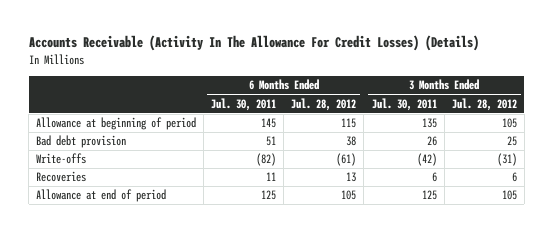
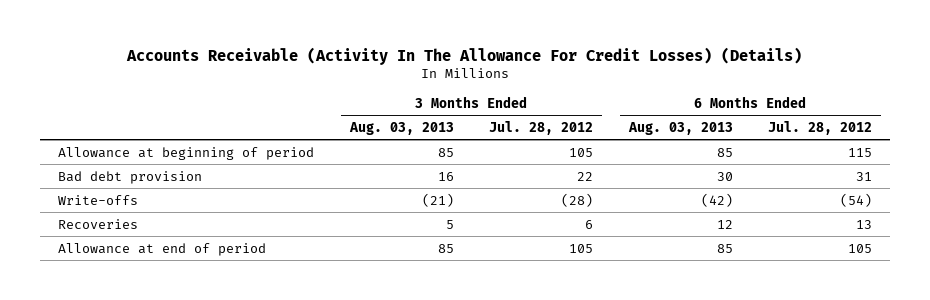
[211,97,277,111] Jul. 30, 2011 -> none
[371,97,437,111] Jul. 30, 2011 -> none
none -> [348,121,454,135] Aug. 03, 2013
none -> [627,121,733,135] Aug. 03, 2013
[346,136,357,147] 38 -> [855,171,872,181] 31
[506,136,517,147] 25 -> [577,171,594,181] 22
[336,153,357,167] (61) -> [839,192,872,207] (54)
[496,153,517,167] (31) -> [561,192,594,207] (28)

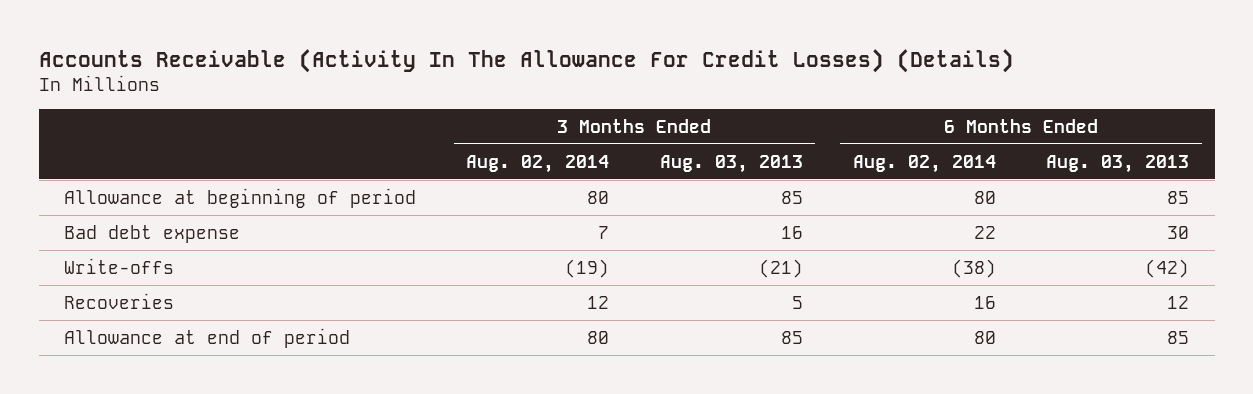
[489,120,594,135] Jul. 28, 2012 -> none
[767,120,872,135] Jul. 28, 2012 -> none
none -> [466,154,610,173] Aug. 02, 2014
none -> [853,154,997,173] Aug. 02, 2014
[58,170,203,184] Bad debt provision -> [63,224,240,243] Bad debt expense

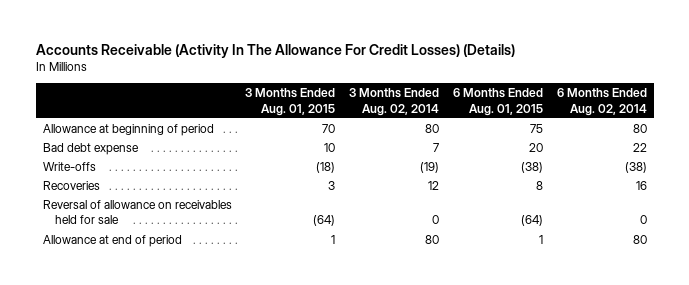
[659,154,803,173] Aug. 03, 2013 -> none
[1046,154,1190,173] Aug. 03, 2013 -> none
none -> [245,88,336,116] 3 Months Ended Aug. 01, 2015
none -> [453,88,544,116] 6 Months Ended Aug. 01, 2015
none -> [42,199,232,225] Reversal of allowance on receivables held for sale

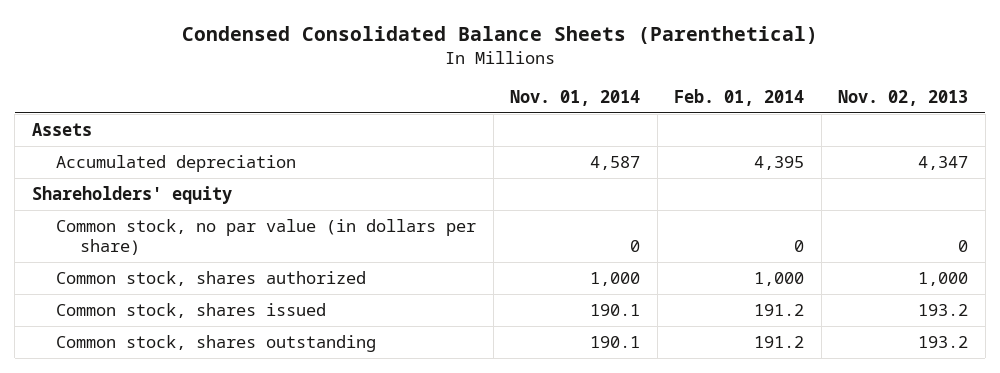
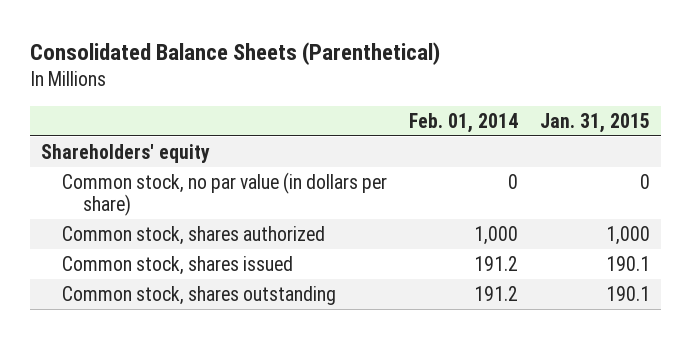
[182,26,819,45] Condensed Consolidated Balance Sheets (Parenthetical) -> [30,42,441,66] Consolidated Balance Sheets (Parenthetical)
[510,89,641,106] Nov. 01, 2014 -> none
[838,89,969,106] Nov. 02, 2013 -> none
none -> [539,112,650,133] Jan. 31, 2015
[31,122,92,136] Assets -> none
[56,154,297,172] Accumulated depreciation -> none

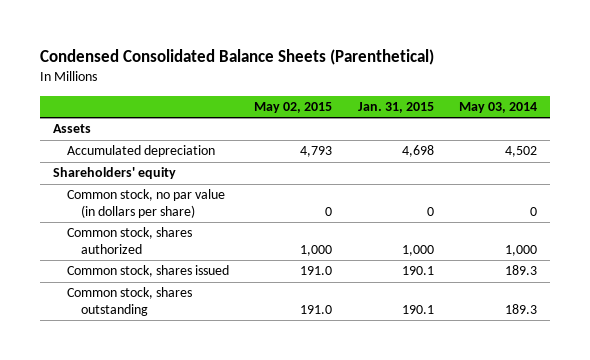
[30,42,441,66] Consolidated Balance Sheets (Parenthetical) -> [40,49,435,66] Condensed Consolidated Balance Sheets (Parenthetical)
[408,112,518,133] Feb. 01, 2014 -> none
none -> [254,101,333,113] May 02, 2015
none -> [459,101,538,113] May 03, 2014
none -> [52,124,91,134] Assets
none -> [66,145,215,158] Accumulated depreciation

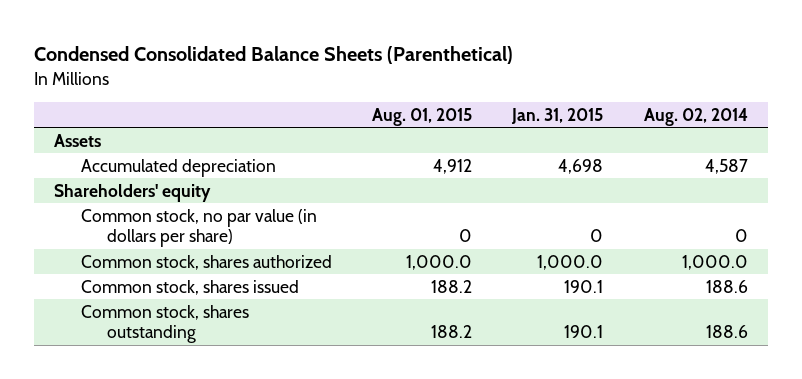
[254,101,333,113] May 02, 2015 -> none
[459,101,538,113] May 03, 2014 -> none
none -> [371,108,472,127] Aug. 01, 2015
none -> [643,108,748,127] Aug. 02, 2014
[401,245,434,257] 1,000 -> [537,254,604,270] 1,000.0

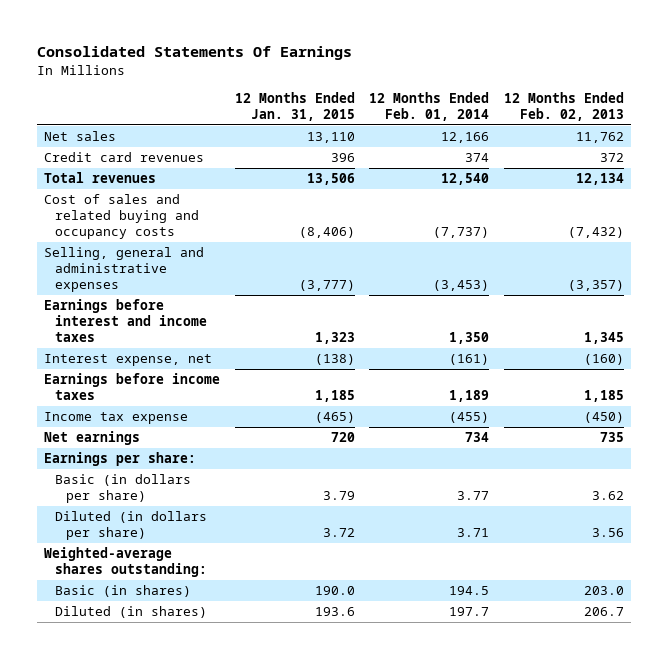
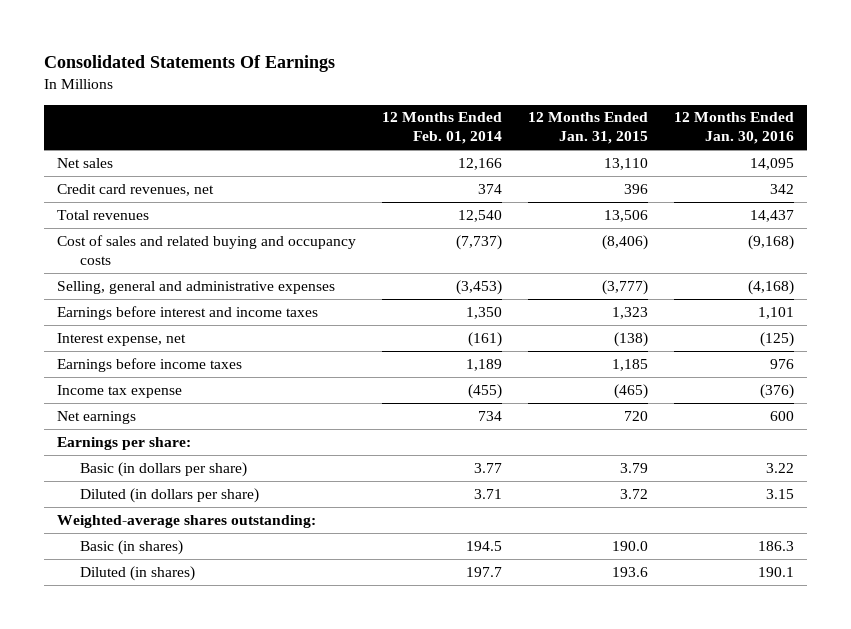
[503,92,624,121] 12 Months Ended Feb. 02, 2013 -> none
none -> [674,112,795,145] 12 Months Ended Jan. 30, 2016
[44,152,205,163] Credit card revenues -> [57,183,215,196] Credit card revenues, net

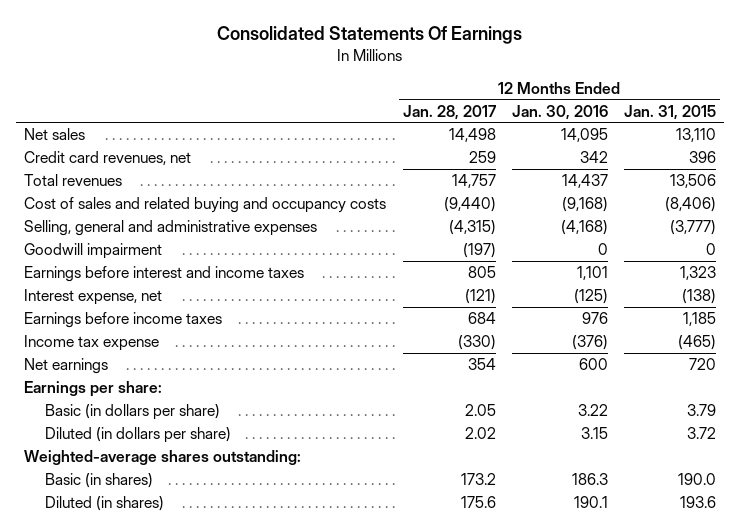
[382,112,503,145] 12 Months Ended Feb. 01, 2014 -> none
none -> [402,104,496,120] Jan. 28, 2017
none -> [24,243,163,260] Goodwill impairment

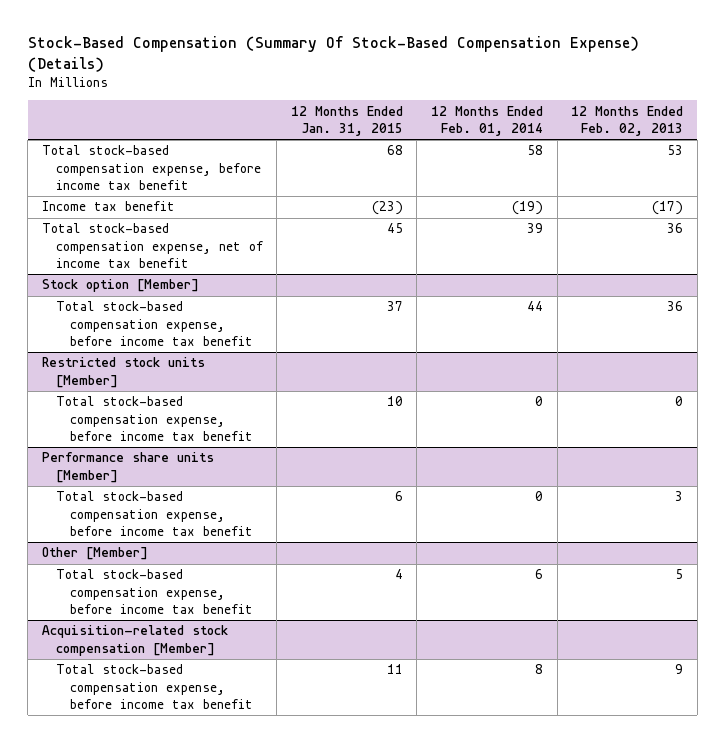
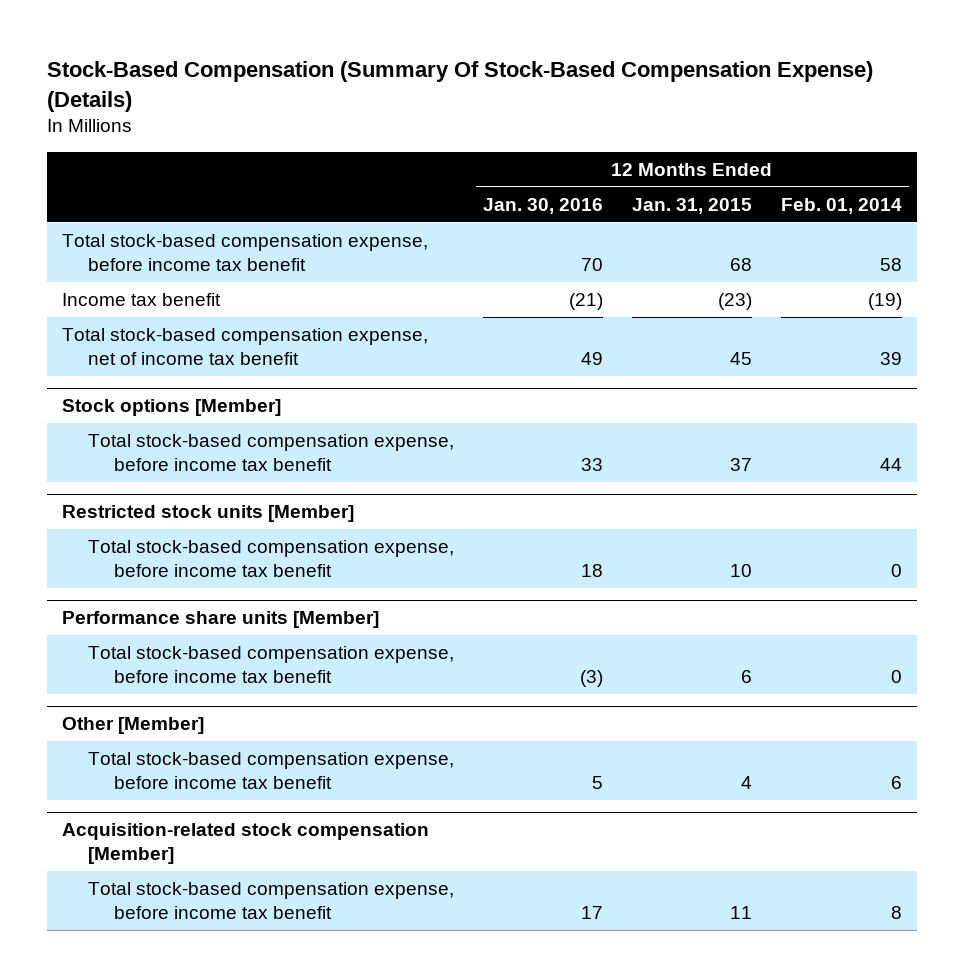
[571,105,684,136] 12 Months Ended Feb. 02, 2013 -> none
none -> [482,197,603,214] Jan. 30, 2016
[41,279,199,293] Stock option [Member] -> [61,399,281,417] Stock options [Member]

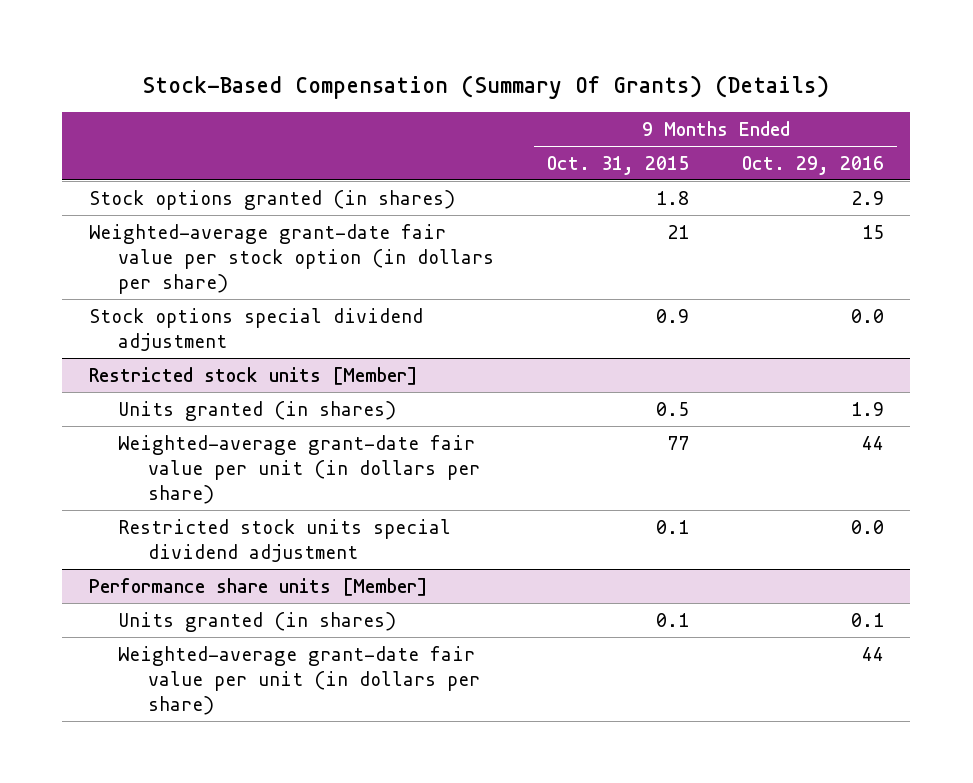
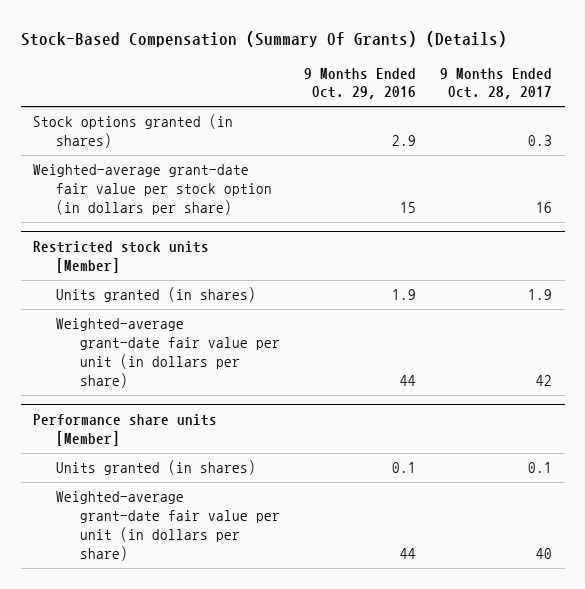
[547,155,690,175] Oct. 31, 2015 -> none
none -> [440,67,553,100] 9 Months Ended Oct. 28, 2017
[88,307,423,351] Stock options special dividend adjustment -> none
[118,518,452,562] Restricted stock units special dividend adjustment -> none

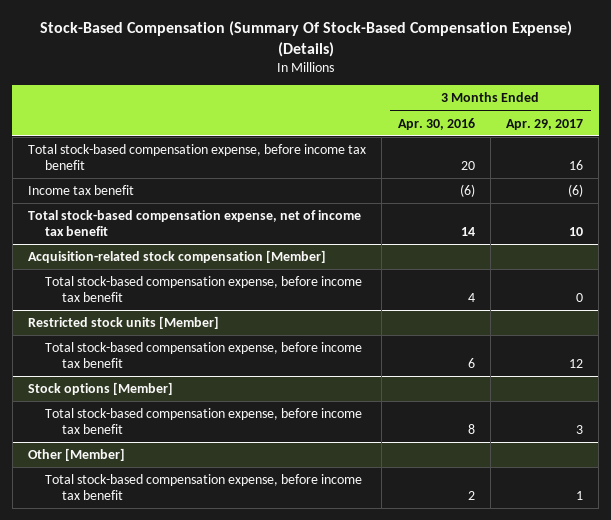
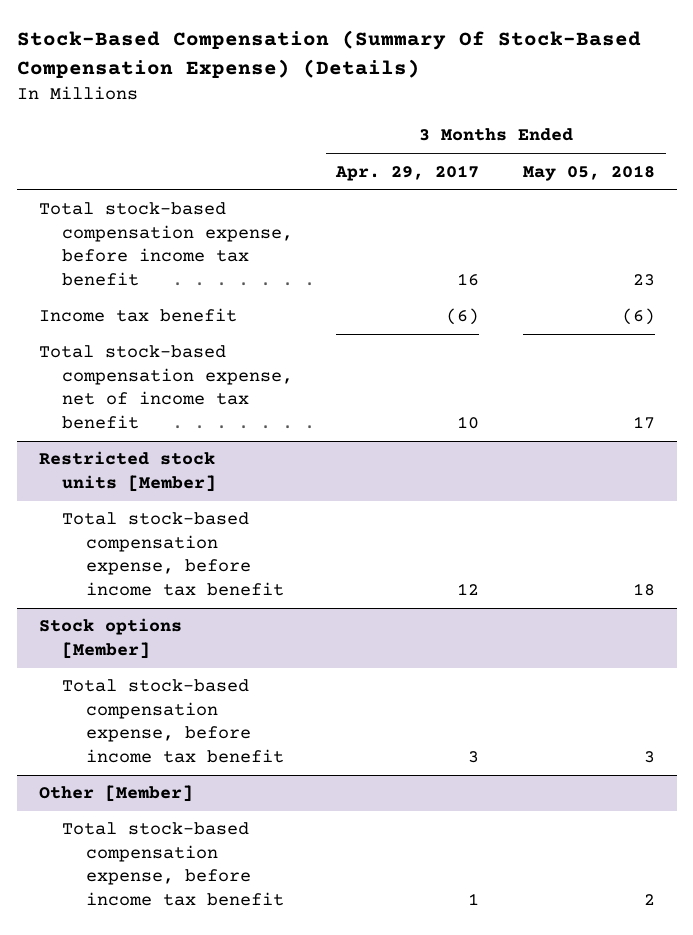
[397,117,475,130] Apr. 30, 2016 -> none
none -> [522,164,655,181] May 05, 2018
[28,249,327,263] Acquisition-related stock compensation [Member] -> none
[44,275,362,302] Total stock-based compensation expense, before income tax benefit -> none

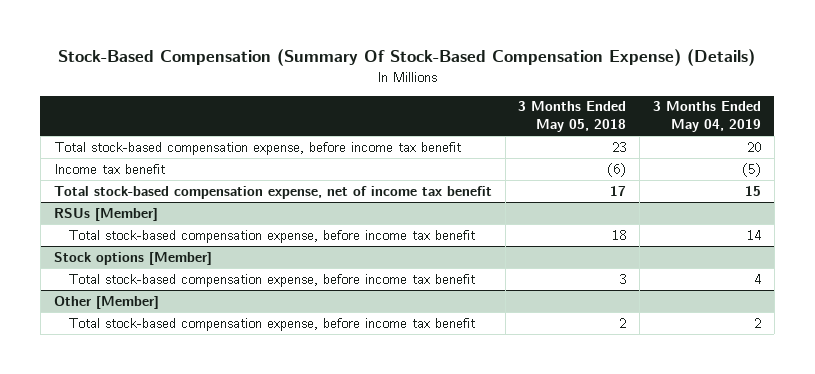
[335,164,480,181] Apr. 29, 2017 -> none
none -> [653,101,762,133] 3 Months Ended May 04, 2019
[38,451,217,492] Restricted stock units [Member] -> [53,207,158,221] RSUs [Member]

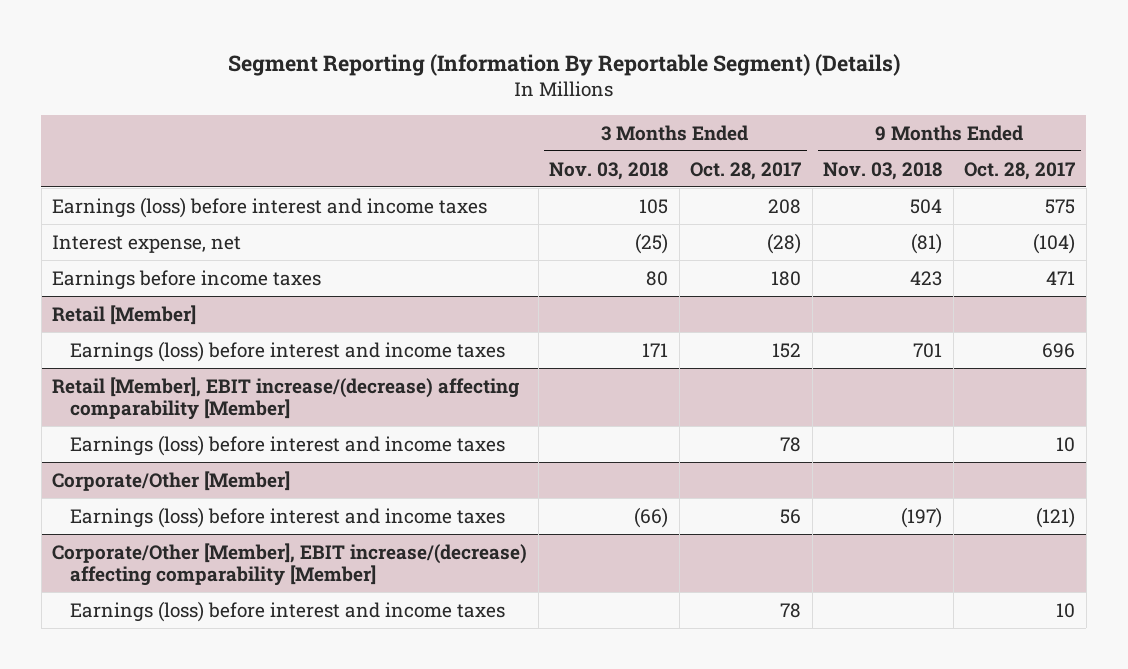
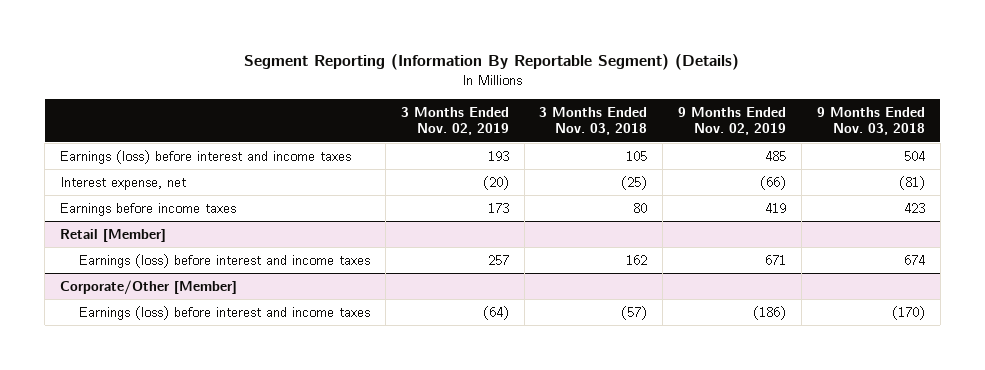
[690,161,802,180] Oct. 28, 2017 -> none
[964,161,1076,180] Oct. 28, 2017 -> none
none -> [400,106,509,136] 3 Months Ended Nov. 02, 2019
none -> [678,106,787,136] 9 Months Ended Nov. 02, 2019
[52,376,520,420] Retail [Member], EBIT increase/(decrease) affecting comparability [Member] -> none
[69,434,505,456] Earnings (loss) before interest and income taxes -> none
[642,342,669,357] 171 -> [626,254,648,265] 162
[913,342,943,358] 701 -> [903,254,925,265] 674
[52,542,528,586] Corporate/Other [Member], EBIT increase/(decrease) affecting comparability [Member] -> none
[69,600,505,622] Earnings (loss) before interest and income taxes -> none
[634,506,669,528] (66) -> [621,305,648,320] (57)
[901,506,943,528] (197) -> [891,305,925,320] (170)

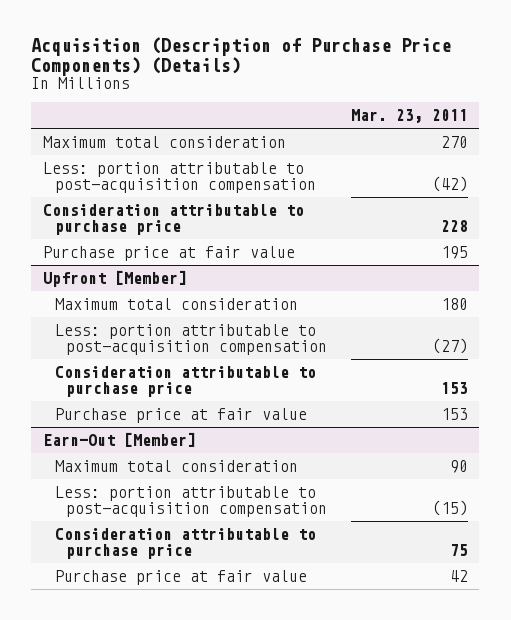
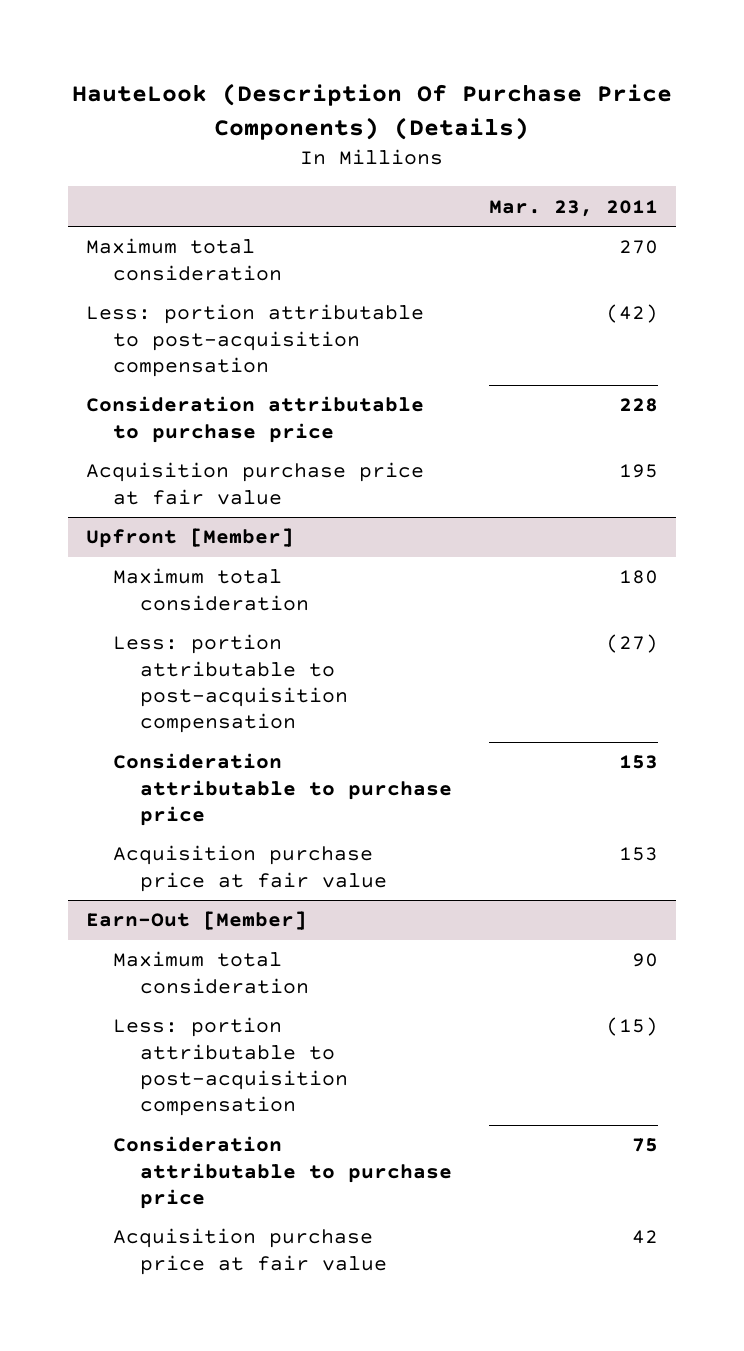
[31,36,452,76] Acquisition (Description of Purchase Price Components) (Details) -> [71,83,672,141] HauteLook (Description Of Purchase Price Components) (Details)
[43,245,296,261] Purchase price at fair value -> [86,462,425,505] Acquisition purchase price at fair value
[54,407,307,423] Purchase price at fair value -> [113,845,388,892] Acquisition purchase price at fair value
[54,569,307,585] Purchase price at fair value -> [113,1228,388,1275] Acquisition purchase price at fair value

